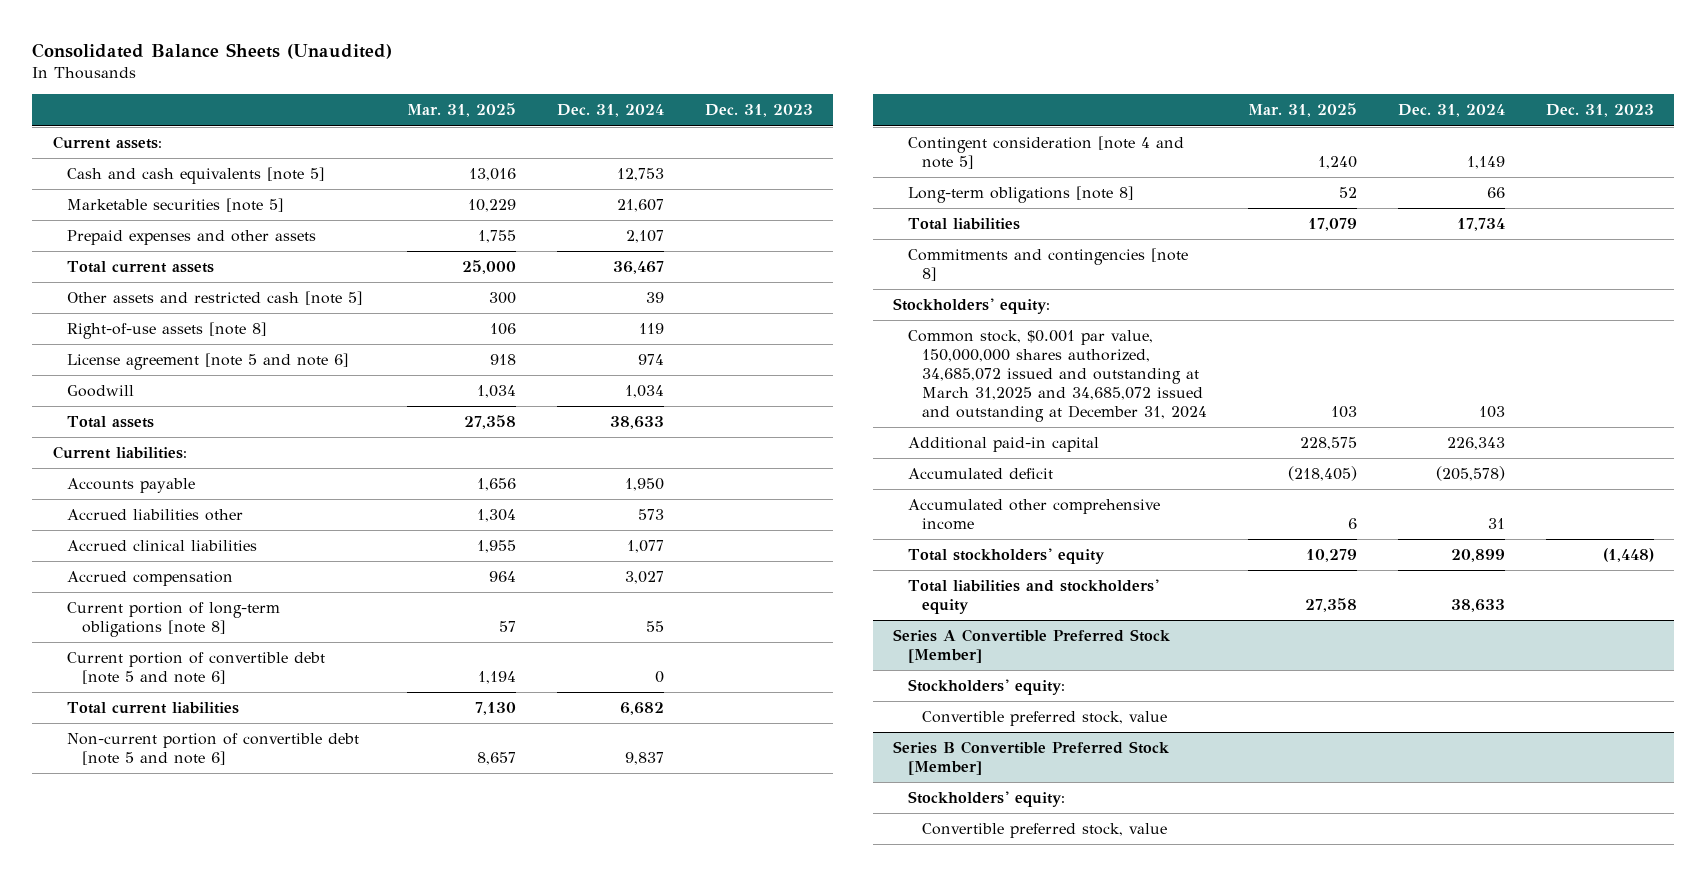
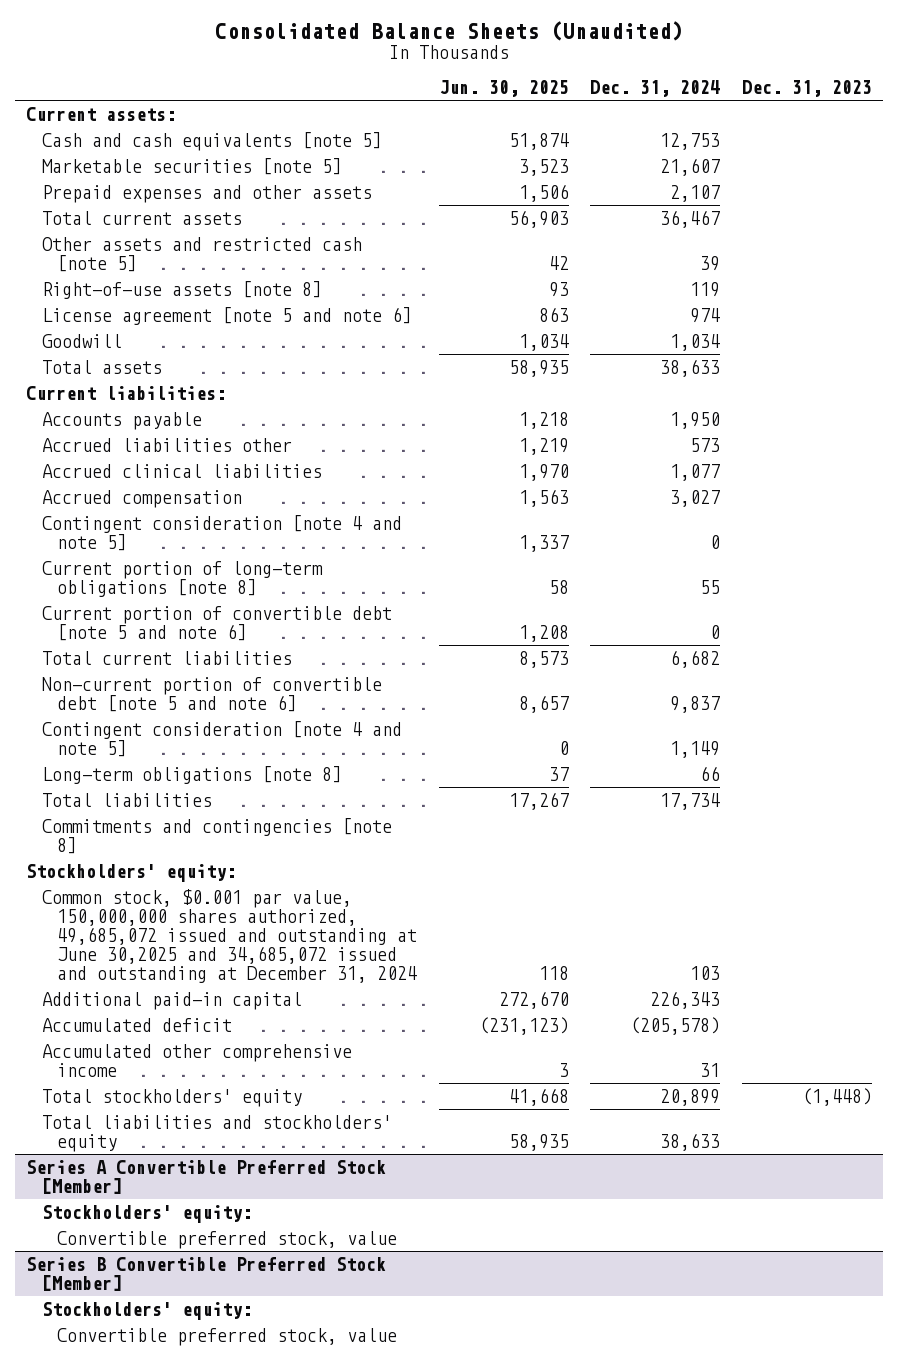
[407,103,517,118] Mar. 31, 2025 -> none
none -> [438,80,569,98] Jun. 30, 2025
none -> [41,514,402,552] Contingent consideration [note 4 and note 5]
[907,330,1208,423] Common stock, $0.001 par value, 150,000,000 shares authorized, 34,685,072 issued and outstanding at March 31,2025 and 34,685,072 issued and outstanding at December 31, 2024 -> [41,888,417,984] Common stock, $0.001 par value, 150,000,000 shares authorized, 49,685,072 issued and outstanding at June 30,2025 and 34,685,072 issued and outstanding at December 31, 2024

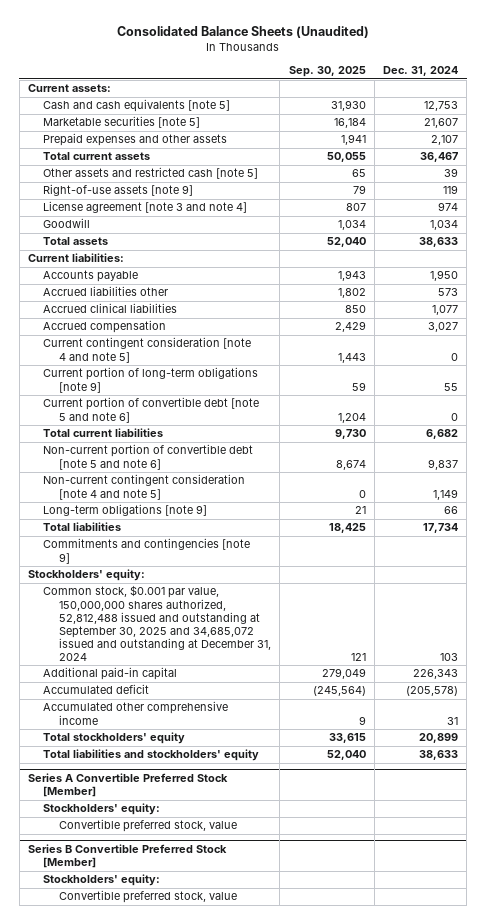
[438,80,569,98] Jun. 30, 2025 -> none
[742,80,873,98] Dec. 31, 2023 -> none
none -> [288,66,366,78] Sep. 30, 2025
[41,280,322,299] Right-of-use assets [note 8] -> [43,184,194,197] Right-of-use assets [note 9]
[41,306,412,325] License agreement [note 5 and note 6] -> [43,201,248,214] License agreement [note 3 and note 4]
[41,514,402,552] Contingent consideration [note 4 and note 5] -> [43,337,252,363] Current contingent consideration [note 4 and note 5]
[41,560,323,598] Current portion of long-term obligations [note 8] -> [43,367,259,393] Current portion of long-term obligations [note 9]
[41,720,402,758] Contingent consideration [note 4 and note 5] -> [43,474,246,500] Non-current contingent consideration [note 4 and note 5]
[41,765,342,784] Long-term obligations [note 8] -> [43,504,208,517] Long-term obligations [note 9]
[41,817,392,855] Commitments and contingencies [note 8] -> [43,538,251,564] Commitments and contingencies [note 9]
[41,888,417,984] Common stock, $0.001 par value, 150,000,000 shares authorized, 49,685,072 issued and outstanding at June 30,2025 and 34,685,072 issued and outstanding at December 31, 2024 -> [43,585,272,661] Common stock, $0.001 par value, 150,000,000 shares authorized, 52,812,488 issued and outstanding at September 30, 2025 and 34,685,072 issued and outstanding at December 31, 2024

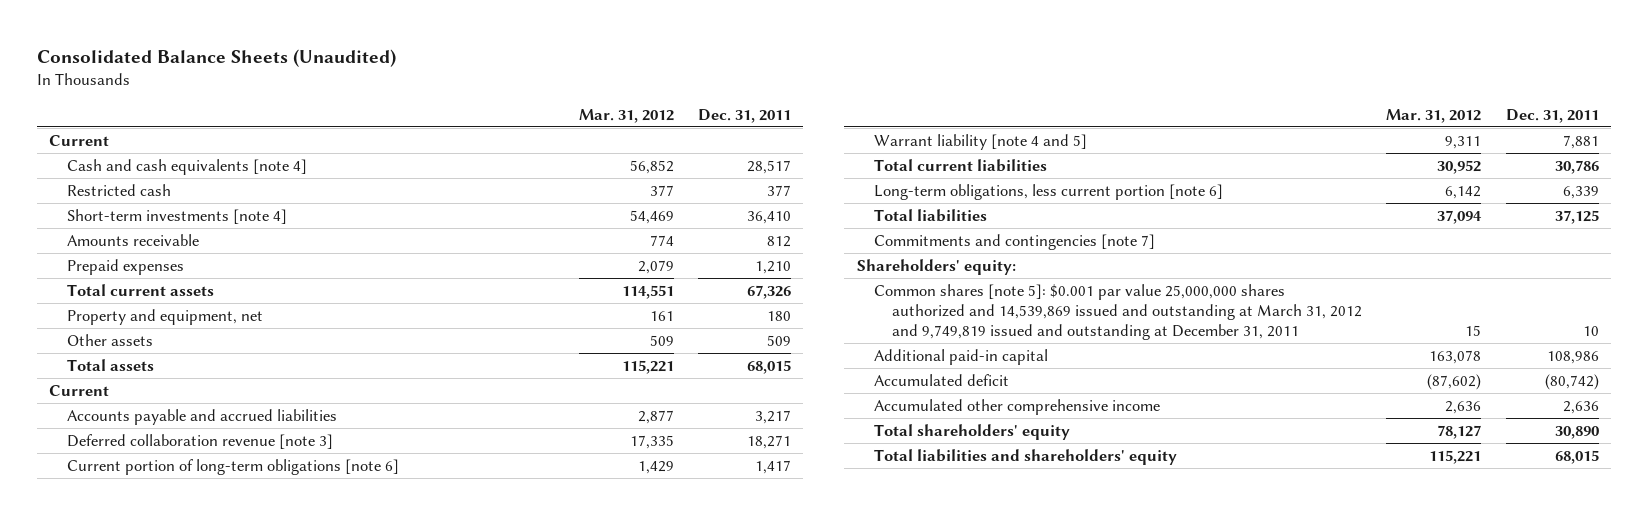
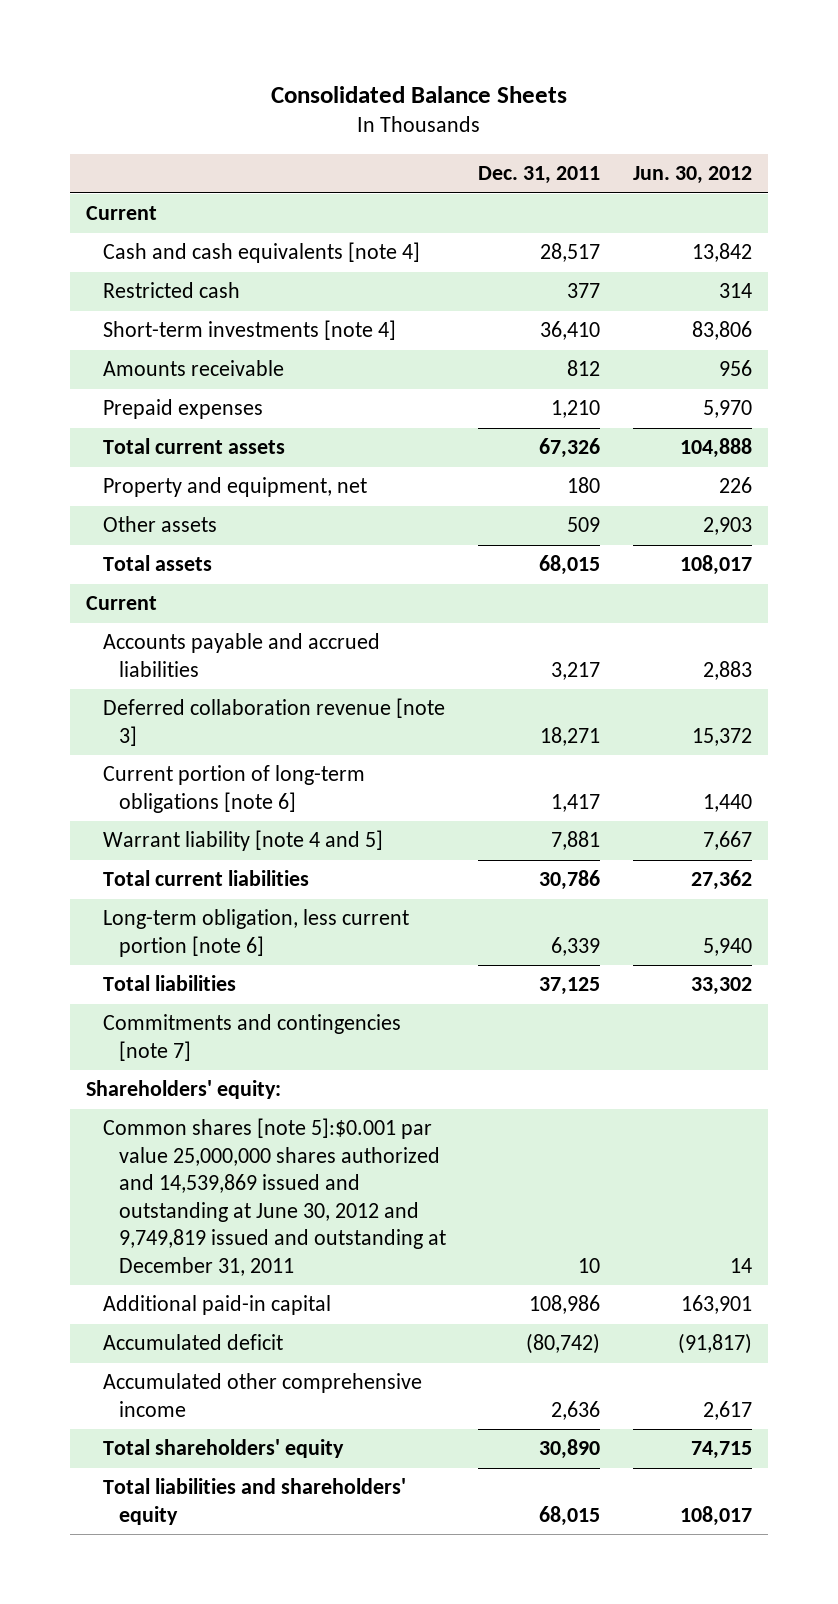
[36,48,396,67] Consolidated Balance Sheets (Unaudited) -> [271,86,568,104] Consolidated Balance Sheets
[578,108,674,123] Mar. 31, 2012 -> none
none -> [633,166,753,185] Jun. 30, 2012
[874,184,1224,201] Long-term obligations, less current portion [note 6] -> [102,909,409,957] Long-term obligation, less current portion [note 6]
[874,284,1363,340] Common shares [note 5]: $0.001 par value 25,000,000 shares authorized and 14,539,869 issued and outstanding at March 31, 2012 and 9,749,819 issued and outstanding at December 31, 2011 -> [102,1118,446,1276] Common shares [note 5]:$0.001 par value 25,000,000 shares authorized and 14,539,869 issued and outstanding at June 30, 2012 and 9,749,819 issued and outstanding at December 31, 2011

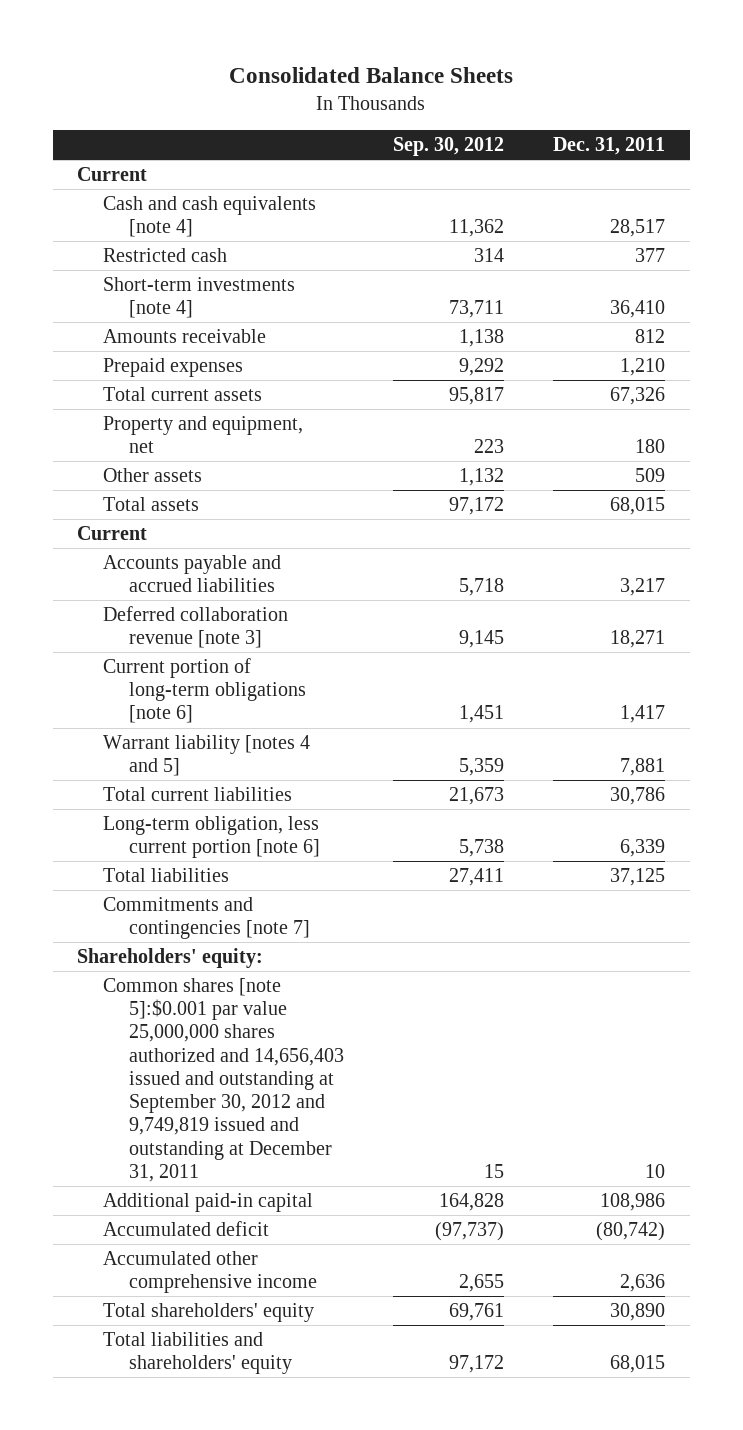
[633,166,753,185] Jun. 30, 2012 -> none
none -> [393,136,505,156] Sep. 30, 2012
[102,830,383,852] Warrant liability [note 4 and 5] -> [103,734,311,777] Warrant liability [notes 4 and 5]
[102,1118,446,1276] Common shares [note 5]:$0.001 par value 25,000,000 shares authorized and 14,539,869 issued and outstanding at June 30, 2012 and 9,749,819 issued and outstanding at December 31, 2011 -> [103,977,345,1182] Common shares [note 5]:$0.001 par value 25,000,000 shares authorized and 14,656,403 issued and outstanding at September 30, 2012 and 9,749,819 issued and outstanding at December 31, 2011

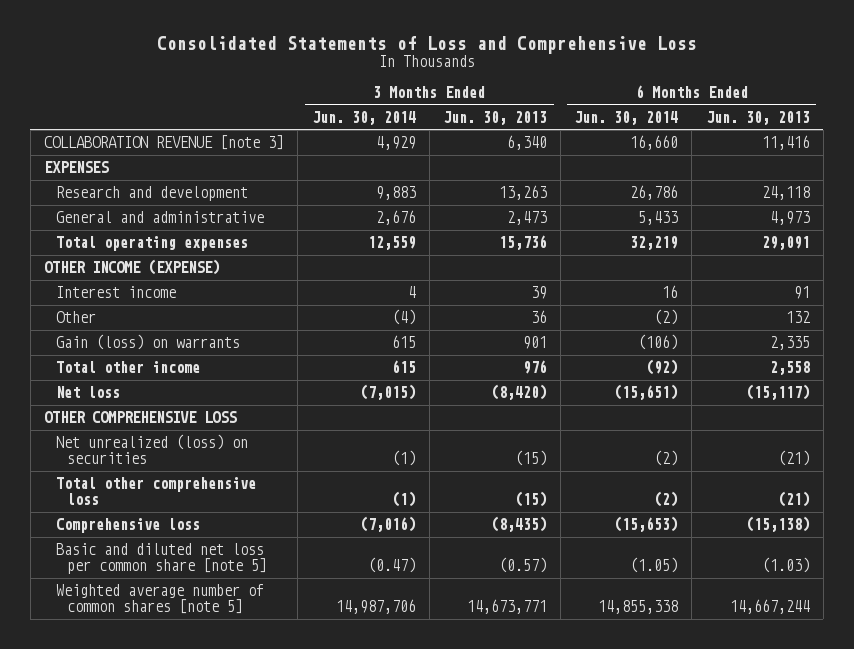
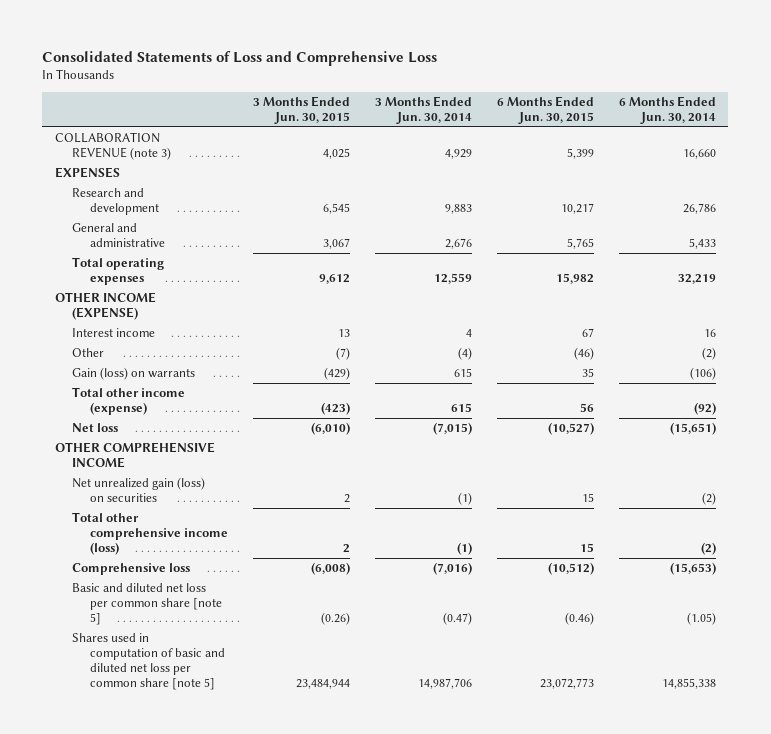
[442,110,547,125] Jun. 30, 2013 -> none
[705,110,810,125] Jun. 30, 2013 -> none
none -> [252,96,350,125] 3 Months Ended Jun. 30, 2015
none -> [496,96,594,125] 6 Months Ended Jun. 30, 2015
[44,135,285,151] COLLABORATION REVENUE [note 3] -> [54,132,172,160] COLLABORATION REVENUE (note 3)
[55,361,200,374] Total other income -> [72,387,186,415] Total other income (expense)
[44,411,238,424] OTHER COMPREHENSIVE LOSS -> [54,442,215,468] OTHER COMPREHENSIVE INCOME
[55,434,248,465] Net unrealized (loss) on securities -> [72,477,206,502] Net unrealized gain (loss) on securities
[55,477,256,506] Total other comprehensive loss -> [72,512,228,555] Total other comprehensive income (loss)
[55,584,264,615] Weighted average number of common shares [note 5] -> [72,633,225,690] Shares used in computation of basic and diluted net loss per common share [note 5]

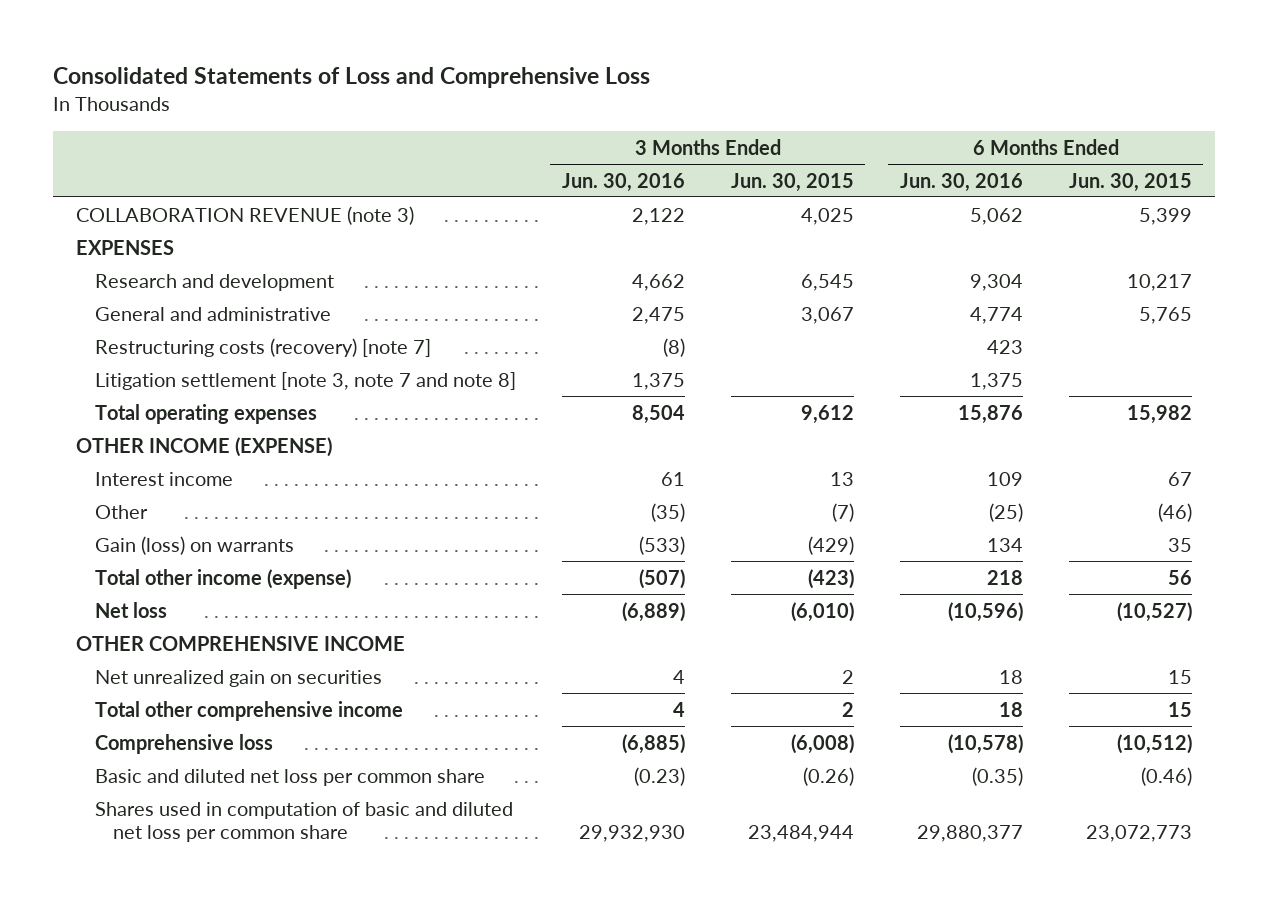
[374,96,472,125] 3 Months Ended Jun. 30, 2014 -> none
[618,96,716,125] 6 Months Ended Jun. 30, 2014 -> none
none -> [561,172,685,192] Jun. 30, 2016
none -> [899,172,1023,192] Jun. 30, 2016
none -> [94,337,431,357] Restructuring costs (recovery) [note 7]
none -> [94,371,516,390] Litigation settlement [note 3, note 7 and note 8]
[72,477,206,502] Net unrealized gain (loss) on securities -> [94,669,382,687] Net unrealized gain on securities
[72,512,228,555] Total other comprehensive income (loss) -> [94,700,403,721] Total other comprehensive income
[72,583,222,625] Basic and diluted net loss per common share [note 5] -> [94,768,485,786] Basic and diluted net loss per common share
[72,633,225,690] Shares used in computation of basic and diluted net loss per common share [note 5] -> [94,801,513,843] Shares used in computation of basic and diluted net loss per common share

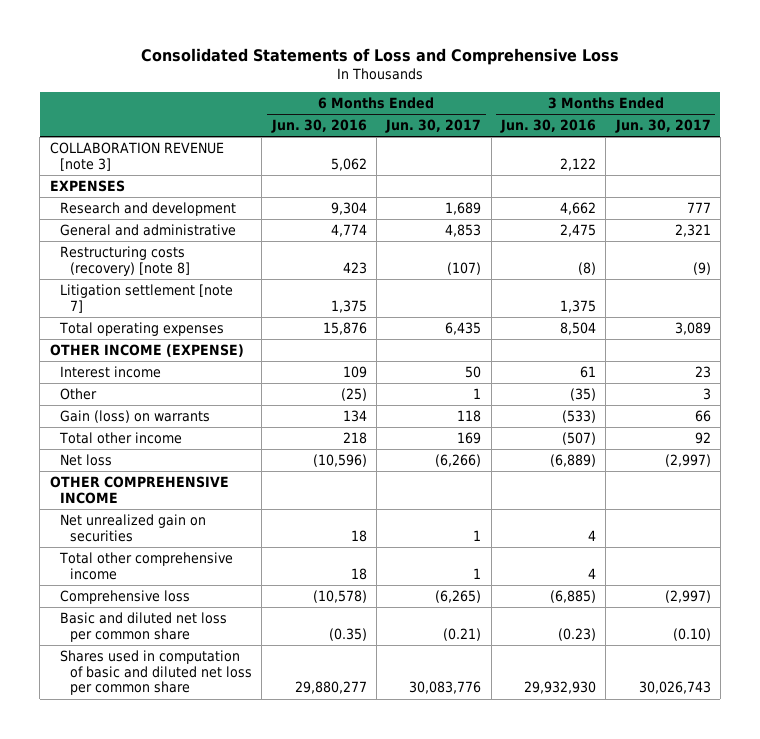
[730,172,854,192] Jun. 30, 2015 -> none
[1068,172,1192,192] Jun. 30, 2015 -> none
none -> [385,118,482,133] Jun. 30, 2017
none -> [614,118,711,133] Jun. 30, 2017
[76,205,415,225] COLLABORATION REVENUE (note 3) -> [49,141,224,171] COLLABORATION REVENUE [note 3]
[94,337,431,357] Restructuring costs (recovery) [note 7] -> [59,245,191,276] Restructuring costs (recovery) [note 8]
[94,371,516,390] Litigation settlement [note 3, note 7 and note 8] -> [59,283,233,313] Litigation settlement [note 7]
[94,568,351,589] Total other income (expense) -> [58,431,182,444] Total other income
[916,825,1023,843] 29,880,377 -> [294,681,367,695] 29,880,277

